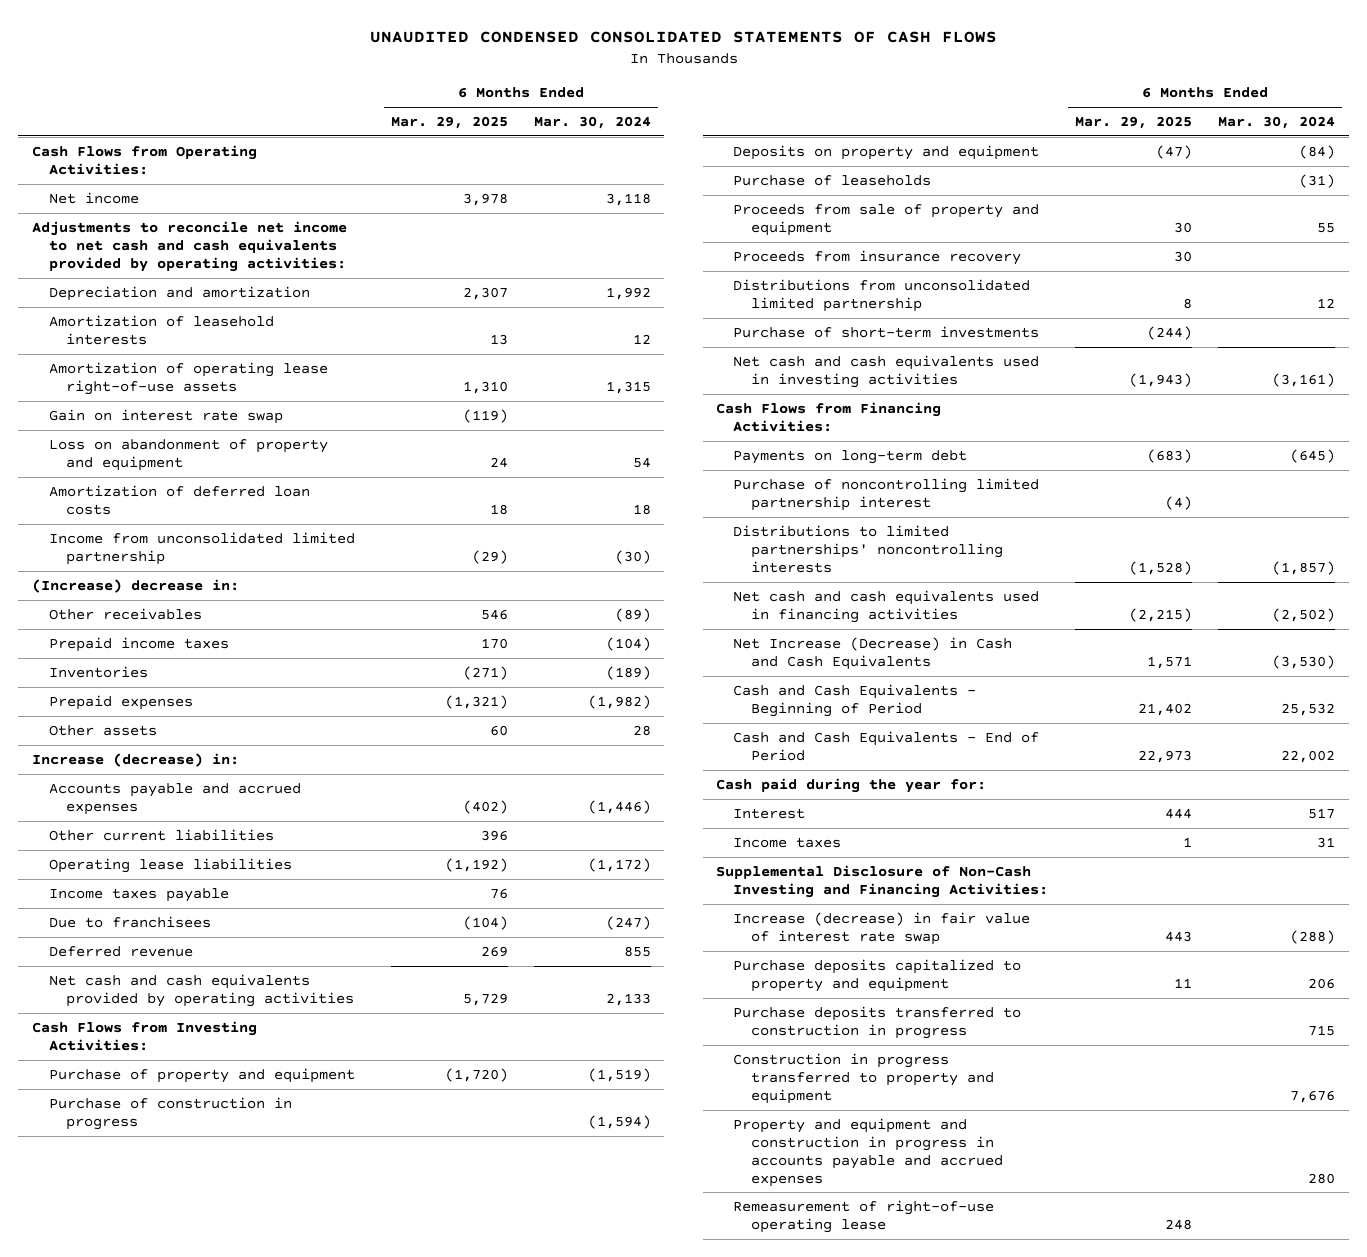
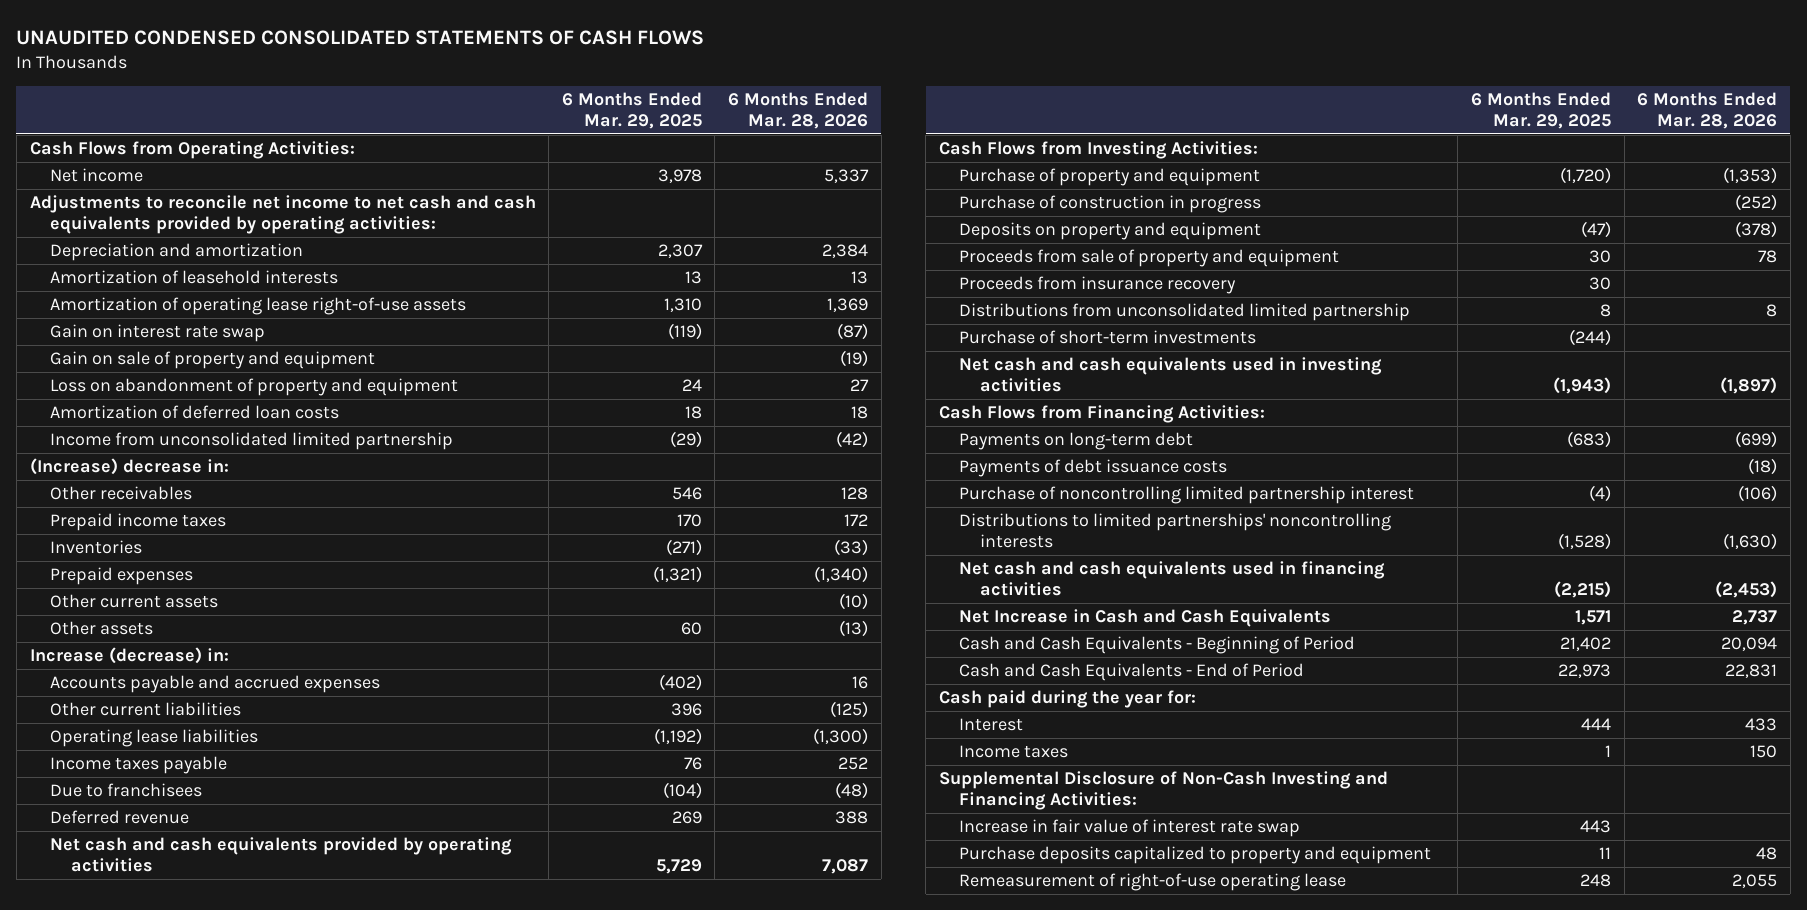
[534,116,652,130] Mar. 30, 2024 -> none
none -> [728,92,869,129] 6 Months Ended Mar. 28, 2026
none -> [50,351,376,370] Gain on sale of property and equipment
none -> [50,594,219,609] Other current assets
[733,174,932,186] Purchase of leaseholds -> none
none -> [959,459,1228,478] Payments of debt issuance costs
[733,636,1013,670] Net Increase (Decrease) in Cash and Cash Equivalents -> [959,609,1332,628] Net Increase in Cash and Cash Equivalents
[733,911,1031,945] Increase (decrease) in fair value of interest rate swap -> [959,819,1301,838] Increase in fair value of interest rate swap
[733,1005,1022,1039] Purchase deposits transferred to construction in progress -> none
[733,1052,994,1104] Construction in progress transferred to property and equipment -> none
[733,1117,1003,1187] Property and equipment and construction in progress in accounts payable and accrued expenses -> none

